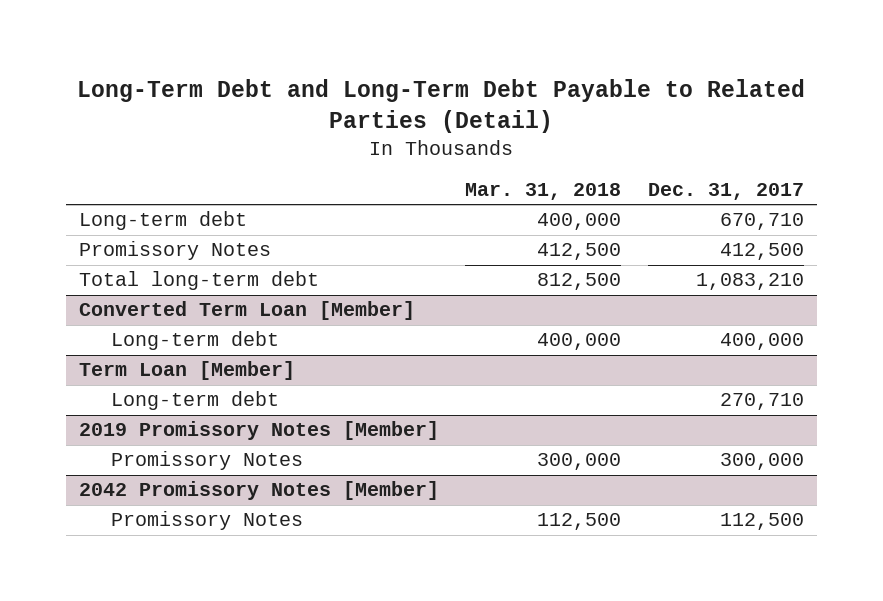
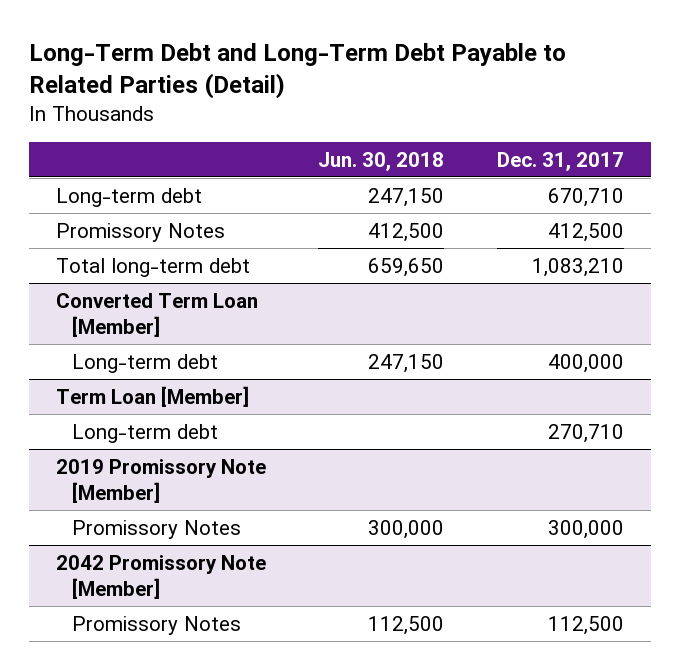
[465,183,622,201] Mar. 31, 2018 -> none
none -> [318,151,445,171] Jun. 30, 2018
[79,421,440,441] 2019 Promissory Notes [Member] -> [55,458,266,504] 2019 Promissory Note [Member]
[79,481,440,501] 2042 Promissory Notes [Member] -> [55,554,266,600] 2042 Promissory Note [Member]

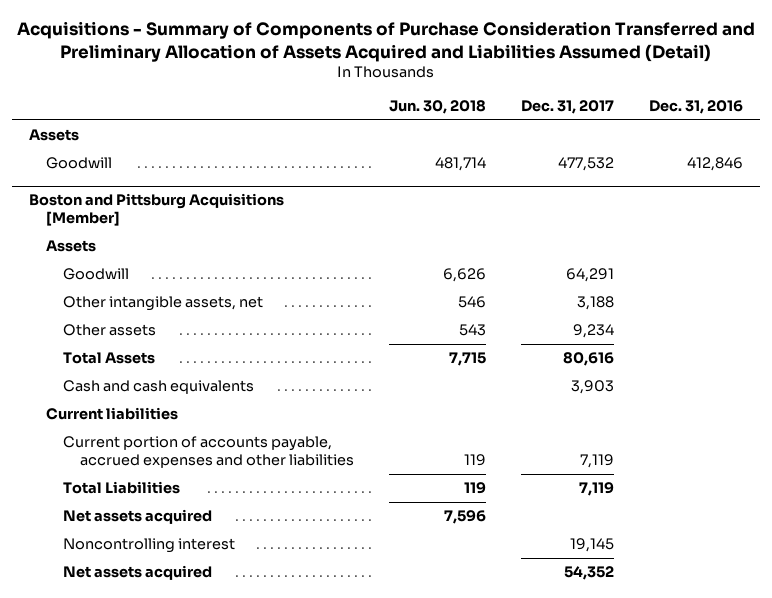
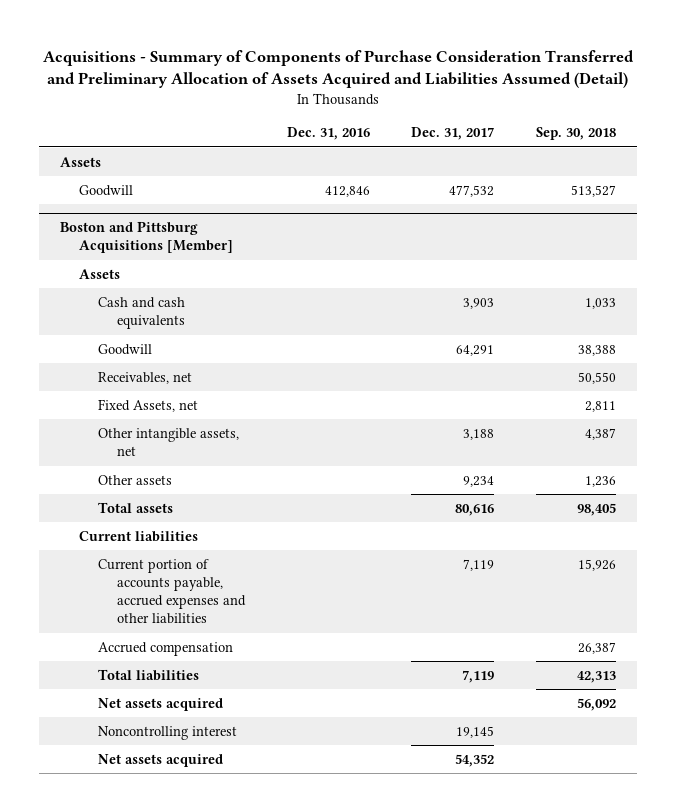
[389,100,487,115] Jun. 30, 2018 -> none
none -> [535,127,616,141] Sep. 30, 2018
[63,380,255,395] Cash and cash equivalents -> [97,296,185,330] Cash and cash equivalents
none -> [97,371,192,384] Receivables, net
none -> [97,398,198,412] Fixed Assets, net
[63,352,156,365] Total Assets -> [97,501,173,513] Total assets
none -> [97,641,233,656] Accrued compensation
[63,481,181,495] Total Liabilities -> [97,668,199,681] Total liabilities

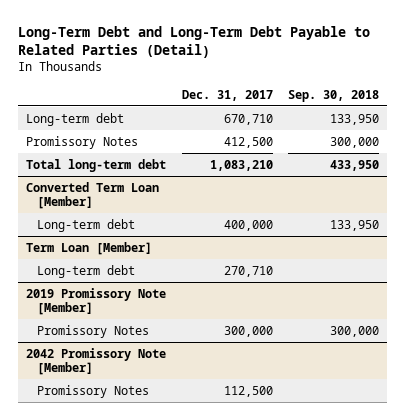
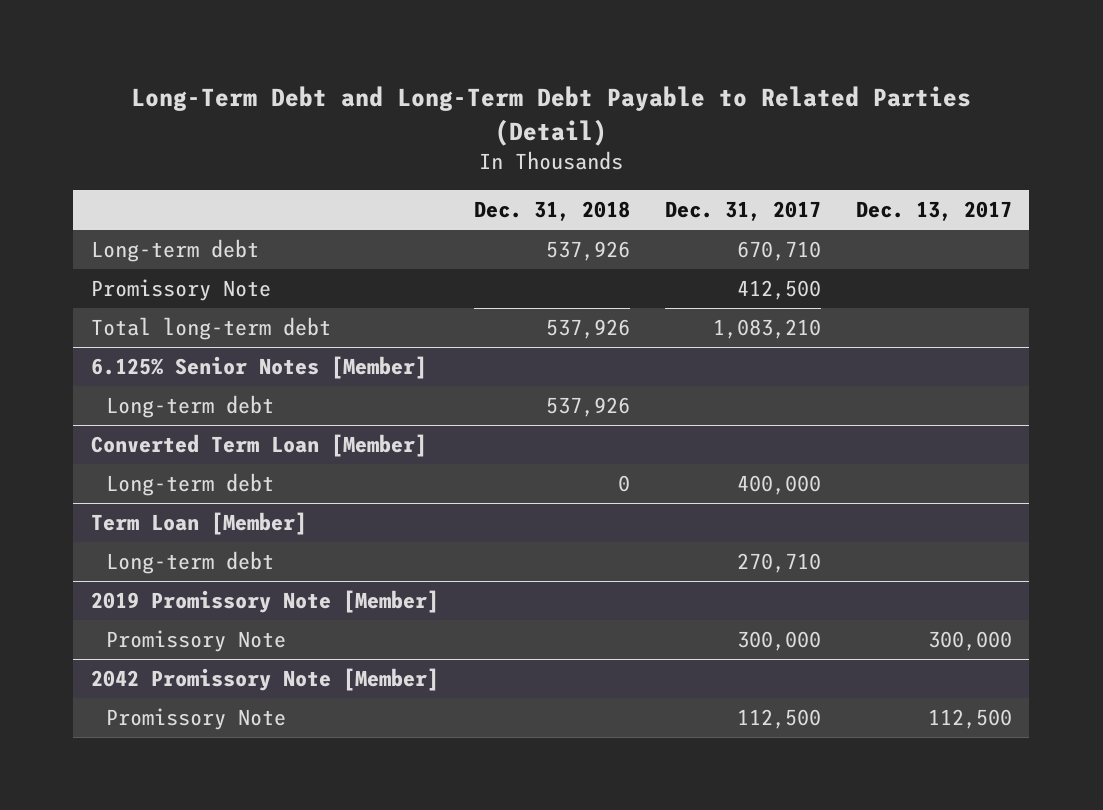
[288,89,380,102] Sep. 30, 2018 -> none
none -> [473,201,630,222] Dec. 31, 2018
none -> [855,201,1012,222] Dec. 13, 2017
[25,135,138,149] Promissory Notes -> [90,279,271,302] Promissory Note
none -> [90,356,427,380] 6.125% Senior Notes [Member]
none -> [106,395,275,419] Long-term debt
[36,324,149,338] Promissory Notes -> [106,630,287,653] Promissory Note
[36,384,149,398] Promissory Notes -> [106,708,287,731] Promissory Note

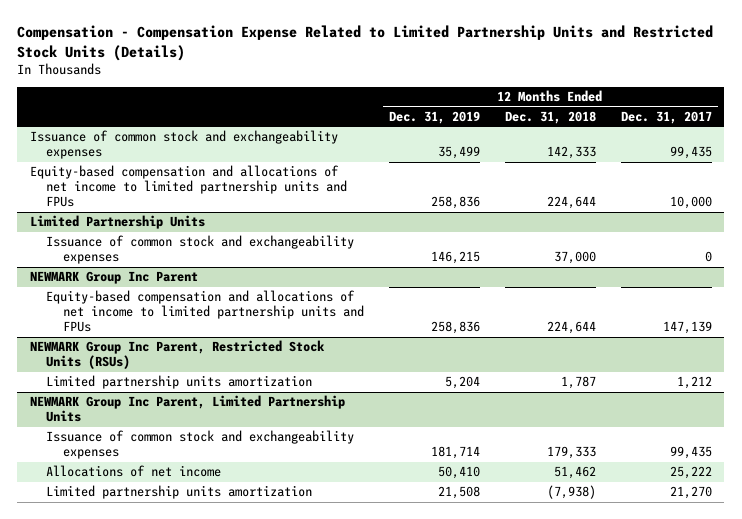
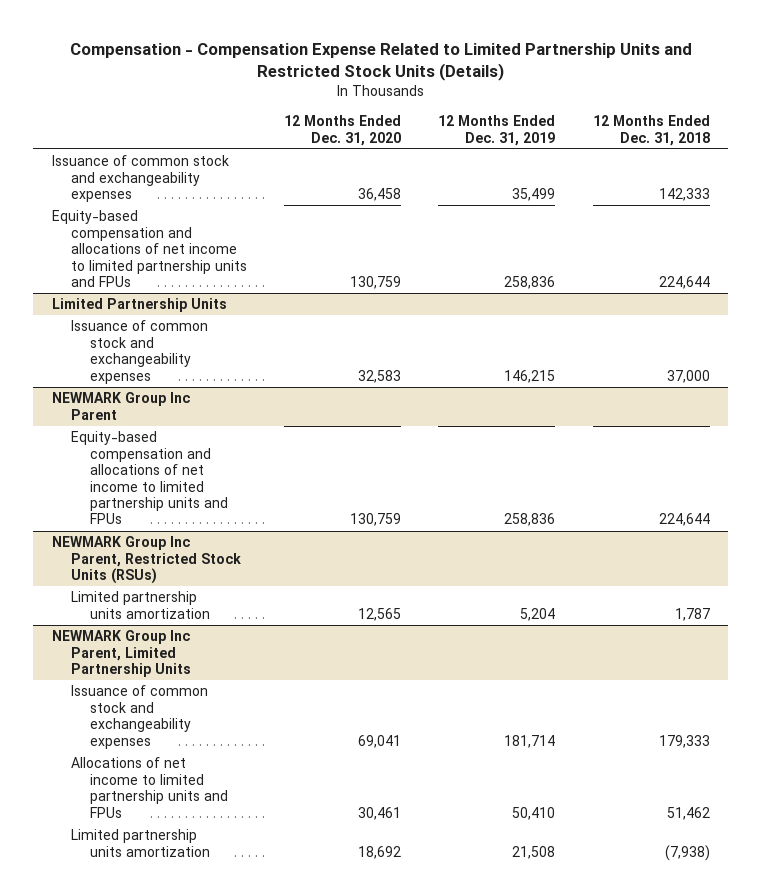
[620,111,712,125] Dec. 31, 2017 -> none
none -> [284,115,402,146] 12 Months Ended Dec. 31, 2020
[46,465,222,478] Allocations of net income -> [70,757,228,818] Allocations of net income to limited partnership units and FPUs

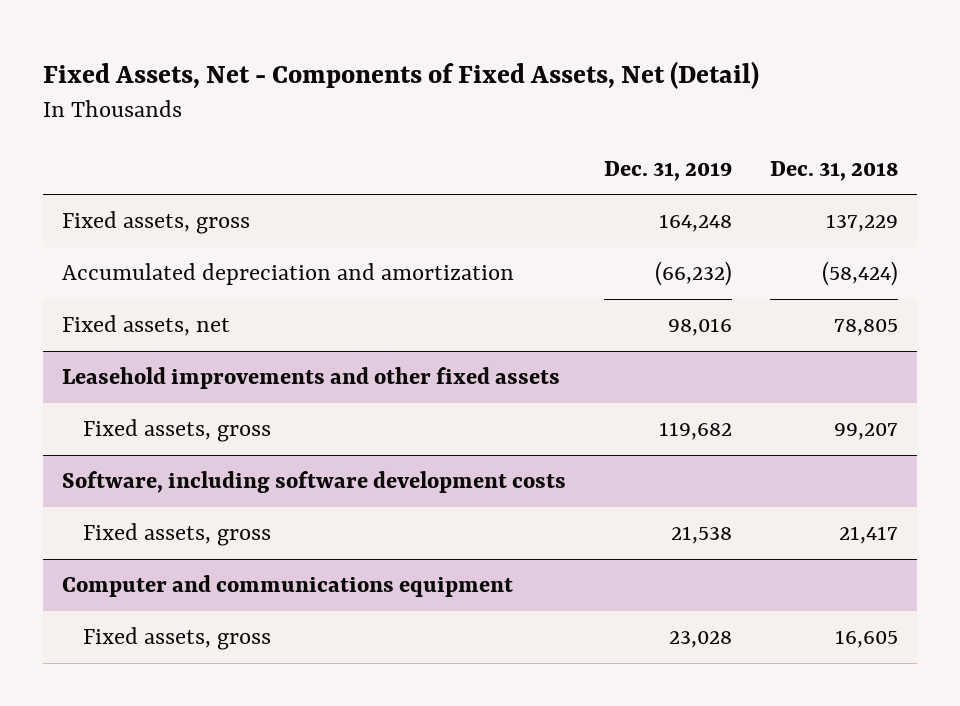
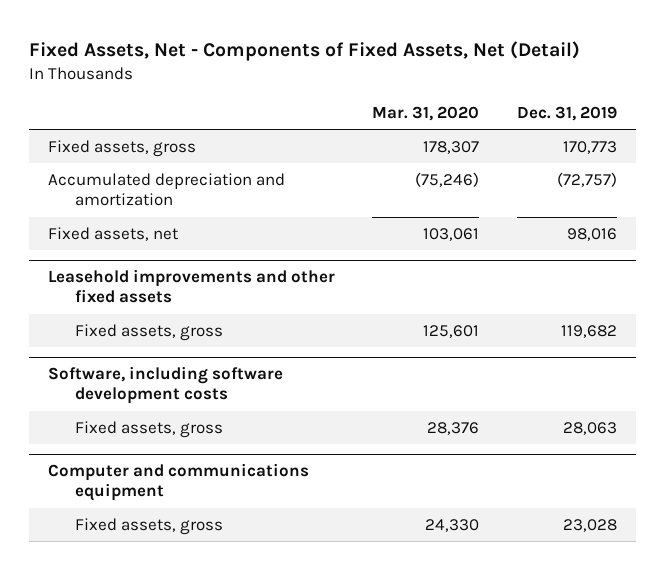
[770,160,899,181] Dec. 31, 2018 -> none
none -> [372,105,480,121] Mar. 31, 2020
[659,214,733,233] 164,248 -> [562,141,617,155] 170,773
[655,261,733,287] (66,232) -> [556,172,617,188] (72,757)
[671,526,733,545] 21,538 -> [562,422,617,436] 28,063

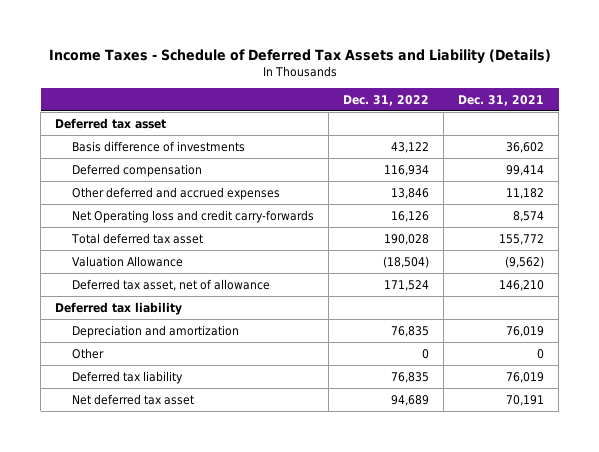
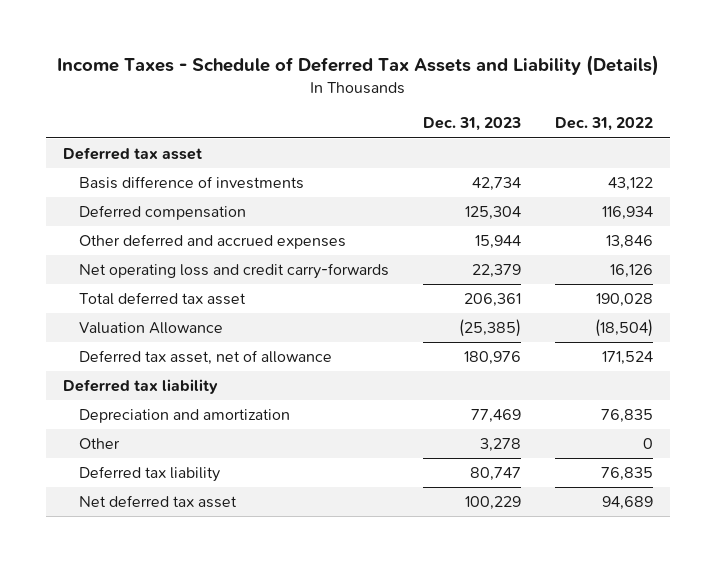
[458,94,545,106] Dec. 31, 2021 -> none
none -> [423,117,522,132] Dec. 31, 2023
[72,209,315,223] Net Operating loss and credit carry-forwards -> [79,262,390,279] Net operating loss and credit carry-forwards

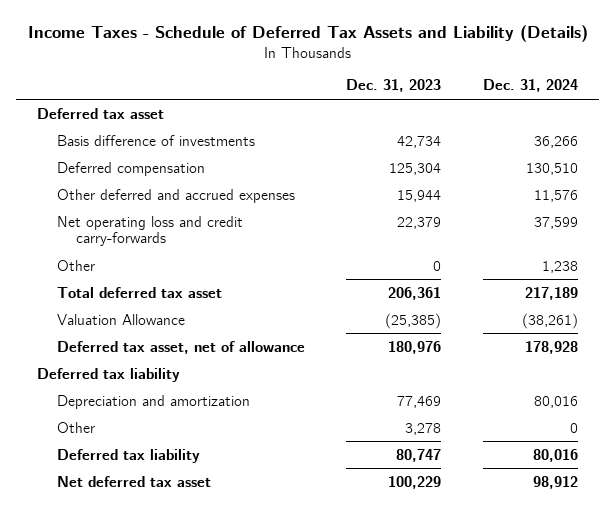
[555,117,654,132] Dec. 31, 2022 -> none
none -> [483,79,579,93] Dec. 31, 2024
none -> [56,259,95,271] Other

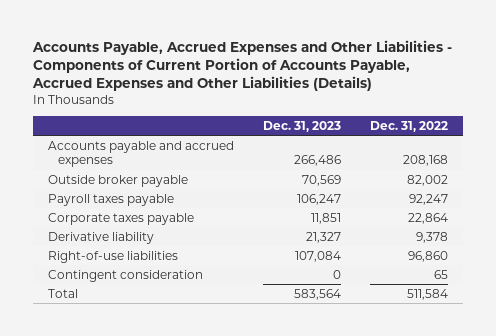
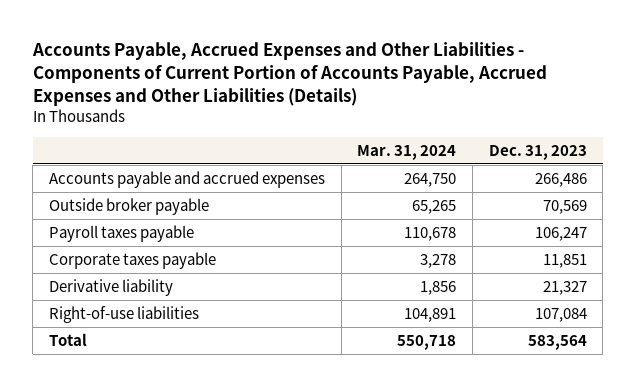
[370,120,449,132] Dec. 31, 2022 -> none
none -> [357,145,457,161] Mar. 31, 2024
[47,269,203,282] Contingent consideration -> none

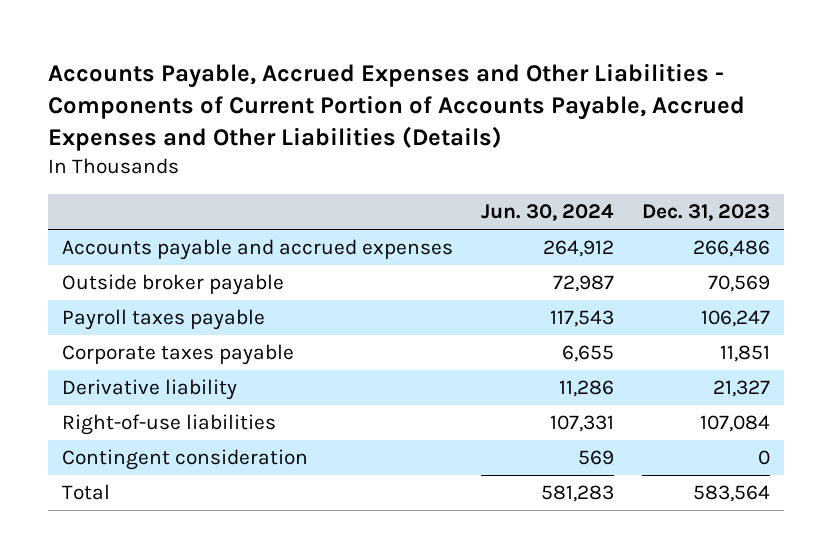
[357,145,457,161] Mar. 31, 2024 -> none
none -> [481,204,615,222] Jun. 30, 2024
none -> [62,449,309,471] Contingent consideration

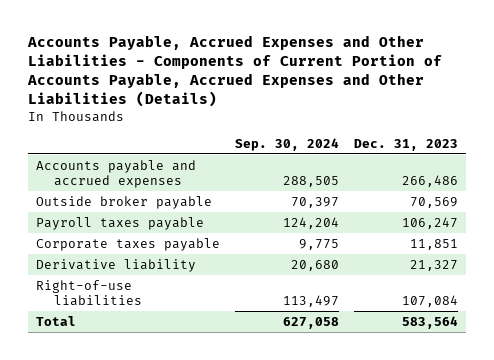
[481,204,615,222] Jun. 30, 2024 -> none
none -> [234,137,339,151] Sep. 30, 2024
[62,449,309,471] Contingent consideration -> none

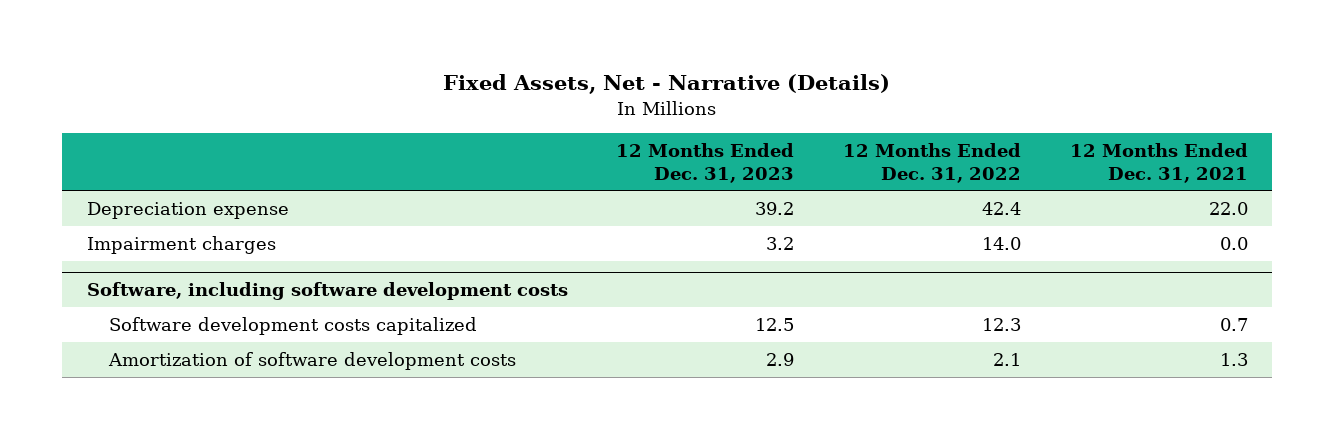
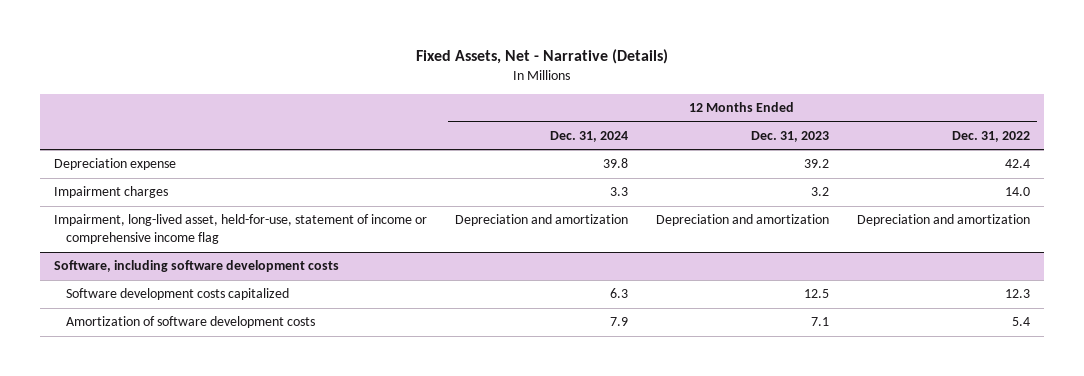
[1070,143,1249,183] 12 Months Ended Dec. 31, 2021 -> none
none -> [549,130,628,142] Dec. 31, 2024
none -> [53,214,427,245] Impairment, long-lived asset, held-for-use, statement of income or comprehensive income flag
[766,352,795,366] 2.9 -> [810,317,829,327] 7.1
[993,352,1022,366] 2.1 -> [1011,317,1030,327] 5.4

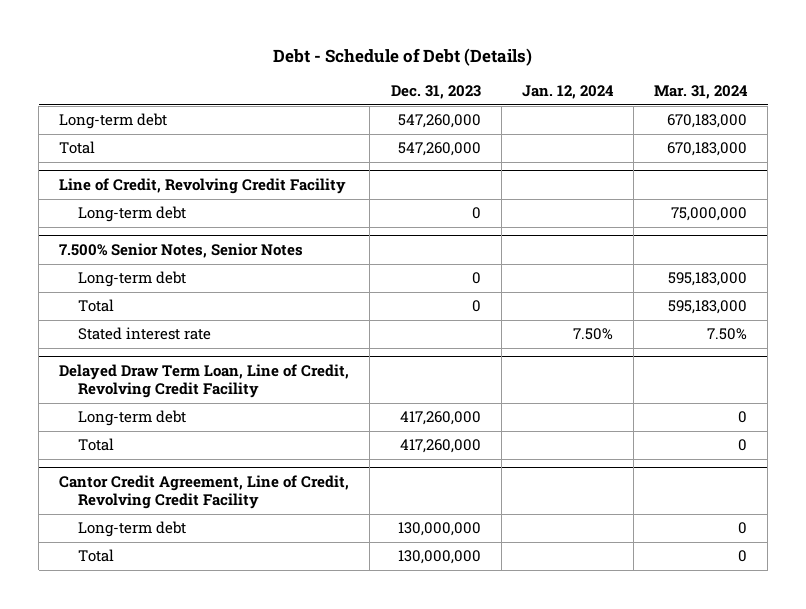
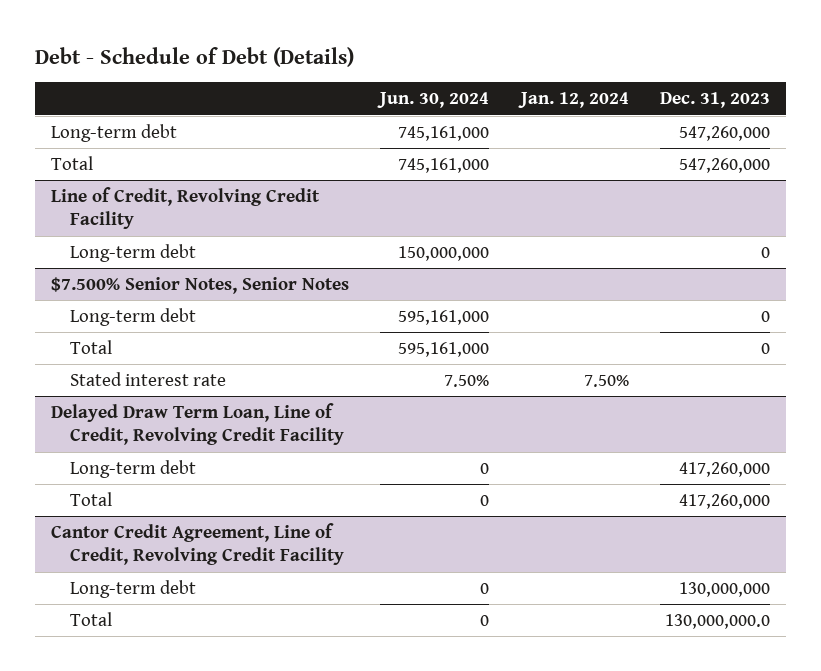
[654,85,749,100] Mar. 31, 2024 -> none
none -> [377,92,490,109] Jun. 30, 2024
[59,243,304,259] 7.500% Senior Notes, Senior Notes -> [50,276,349,294] $7.500% Senior Notes, Senior Notes
[397,550,481,565] 130,000,000 -> [665,613,771,629] 130,000,000.0

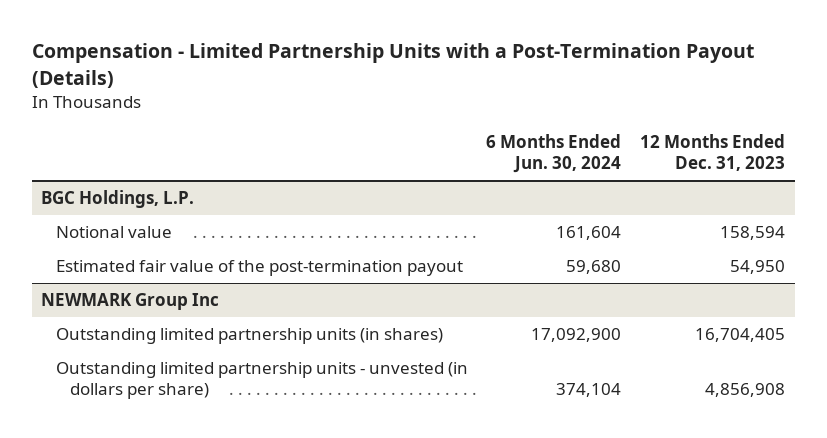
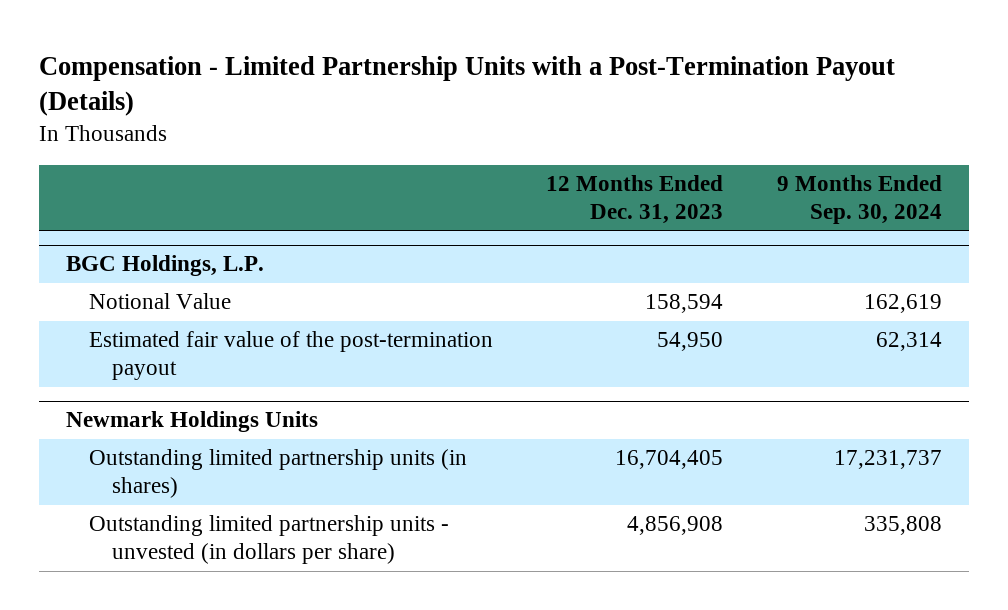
[486,134,622,174] 6 Months Ended Jun. 30, 2024 -> none
none -> [777,174,943,225] 9 Months Ended Sep. 30, 2024
[55,226,172,239] Notional value -> [88,293,231,310] Notional Value
[41,293,220,311] NEWMARK Group Inc -> [65,411,318,433] Newmark Holdings Units

